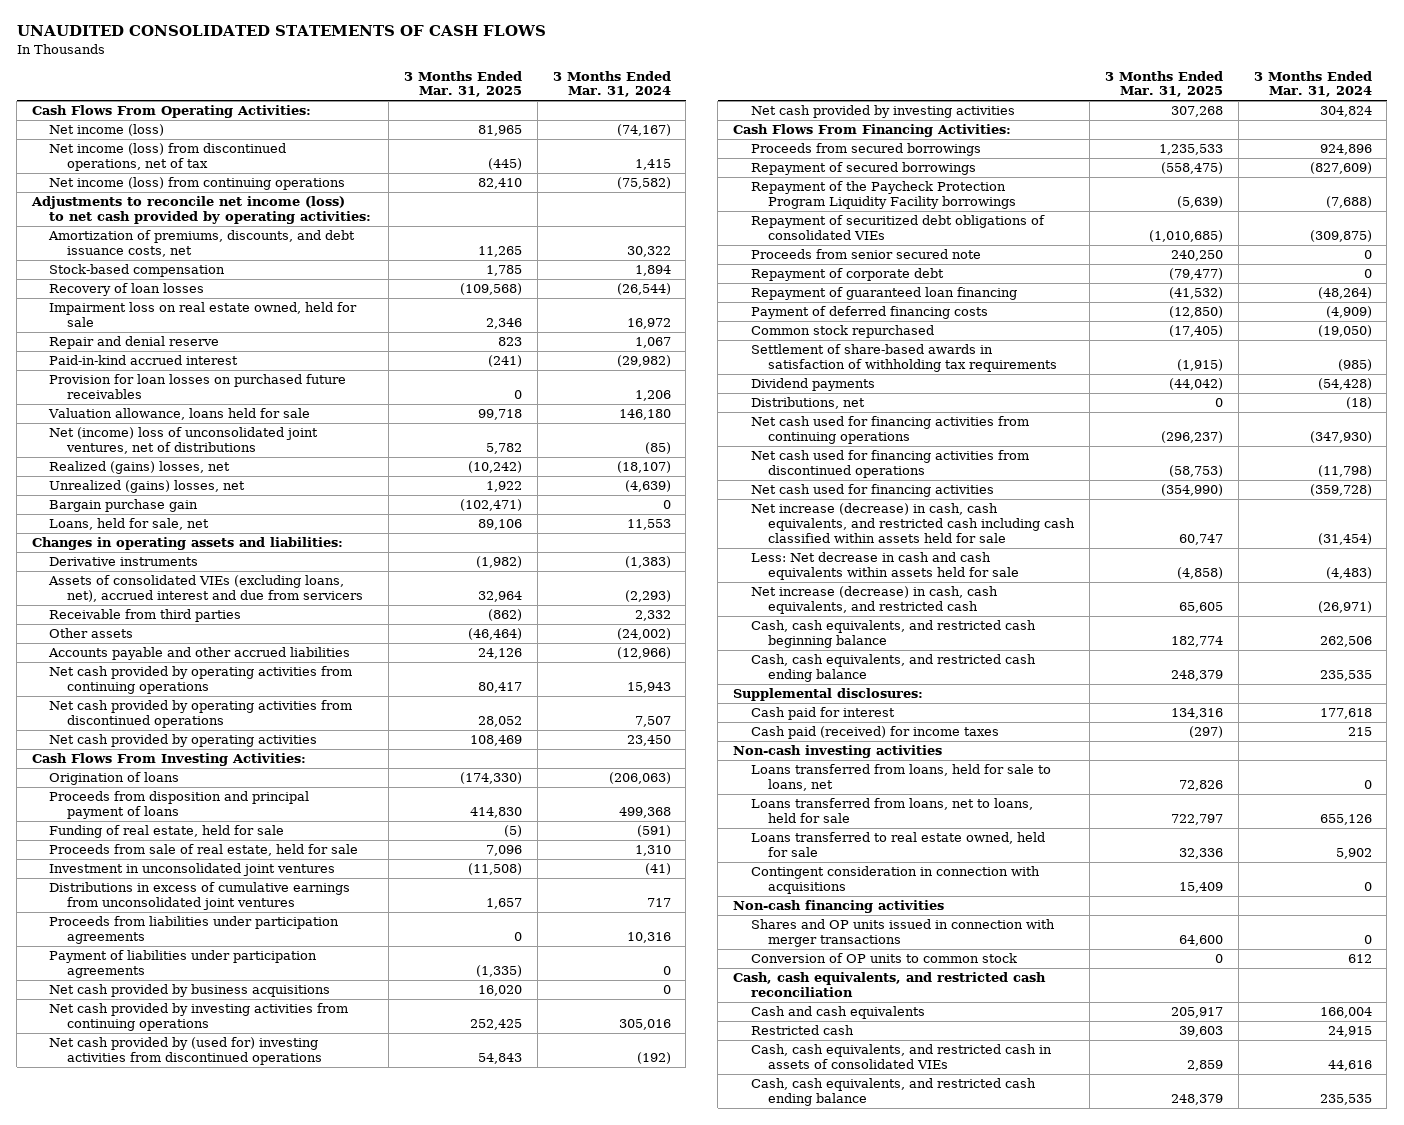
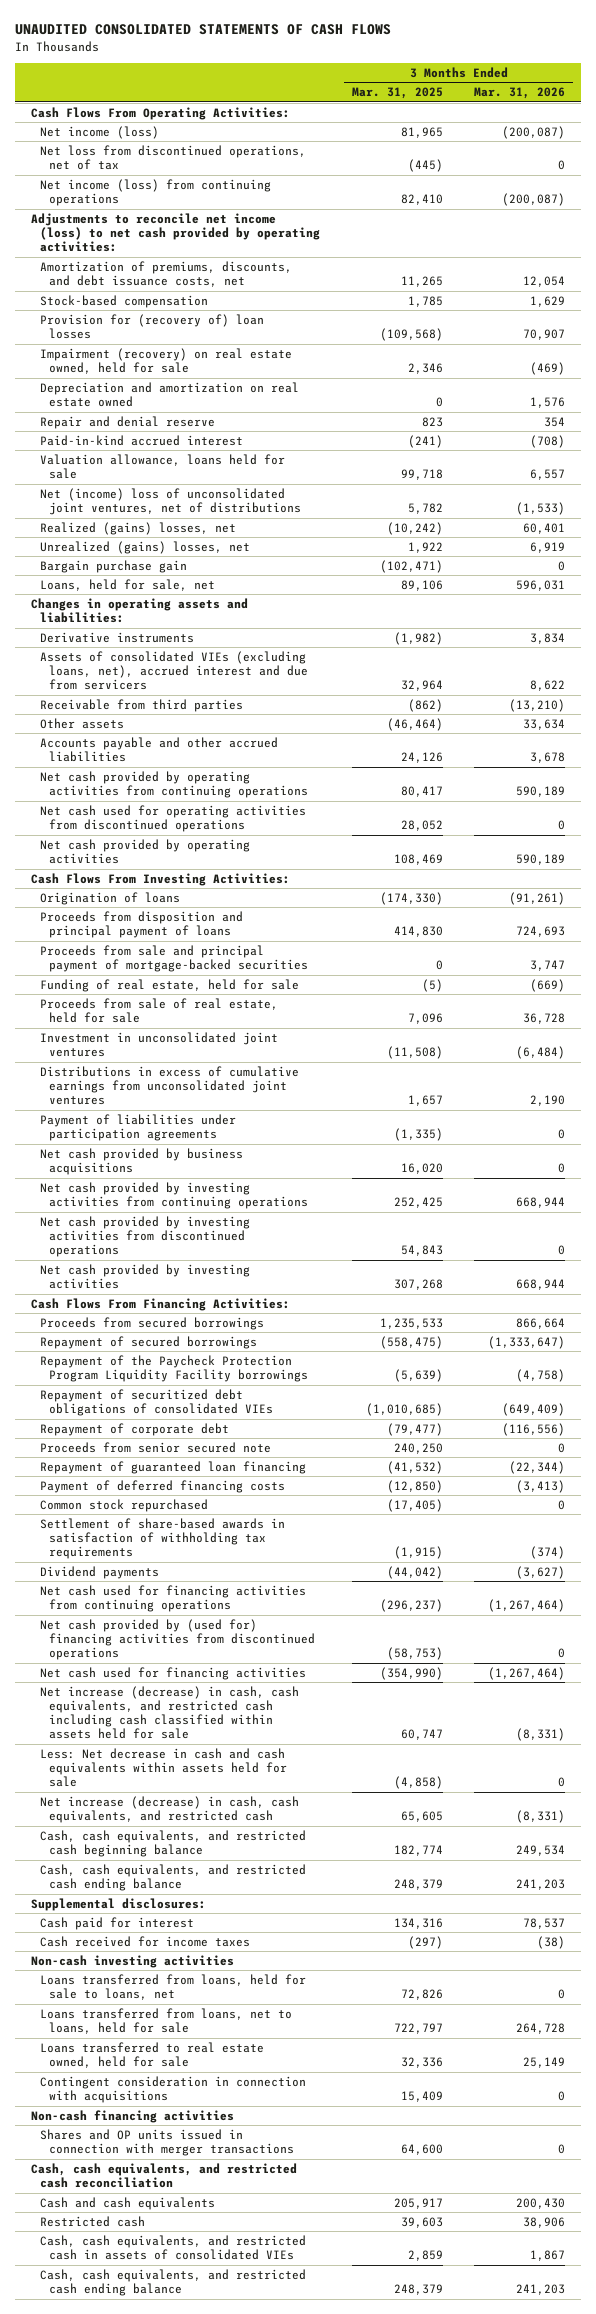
[552,70,671,98] 3 Months Ended Mar. 31, 2024 -> none
none -> [474,87,566,100] Mar. 31, 2026
[49,143,287,172] Net income (loss) from discontinued operations, net of tax -> [40,144,307,171] Net loss from discontinued operations, net of tax
[49,283,205,297] Recovery of loan losses -> [40,313,265,340] Provision for (recovery of) loan losses
[49,302,358,328] Impairment loss on real estate owned, held for sale -> [40,347,293,375] Impairment (recovery) on real estate owned, held for sale
none -> [40,381,300,408] Depreciation and amortization on real estate owned
[49,374,347,400] Provision for loan losses on purchased future receivables -> none
[49,700,353,729] Net cash provided by operating activities from discontinued operations -> [40,804,307,833] Net cash used for operating activities from discontinued operations
none -> [40,944,309,973] Proceeds from sale and principal payment of mortgage-backed securities
[49,916,340,945] Proceeds from liabilities under participation agreements -> none
[49,1037,322,1066] Net cash provided by (used for) investing activities from discontinued operations -> [40,1215,251,1258] Net cash provided by investing activities from discontinued operations
[750,249,981,260] Proceeds from senior secured note -> [40,1441,272,1453] Proceeds from senior secured note
[750,397,865,410] Distributions, net -> none
[750,450,1029,479] Net cash used for financing activities from discontinued operations -> [40,1618,316,1661] Net cash provided by (used for) financing activities from discontinued operations
[750,726,999,740] Cash paid (received) for income taxes -> [40,1935,251,1947] Cash received for income taxes
[750,953,1017,964] Conversion of OP units to common stock -> none

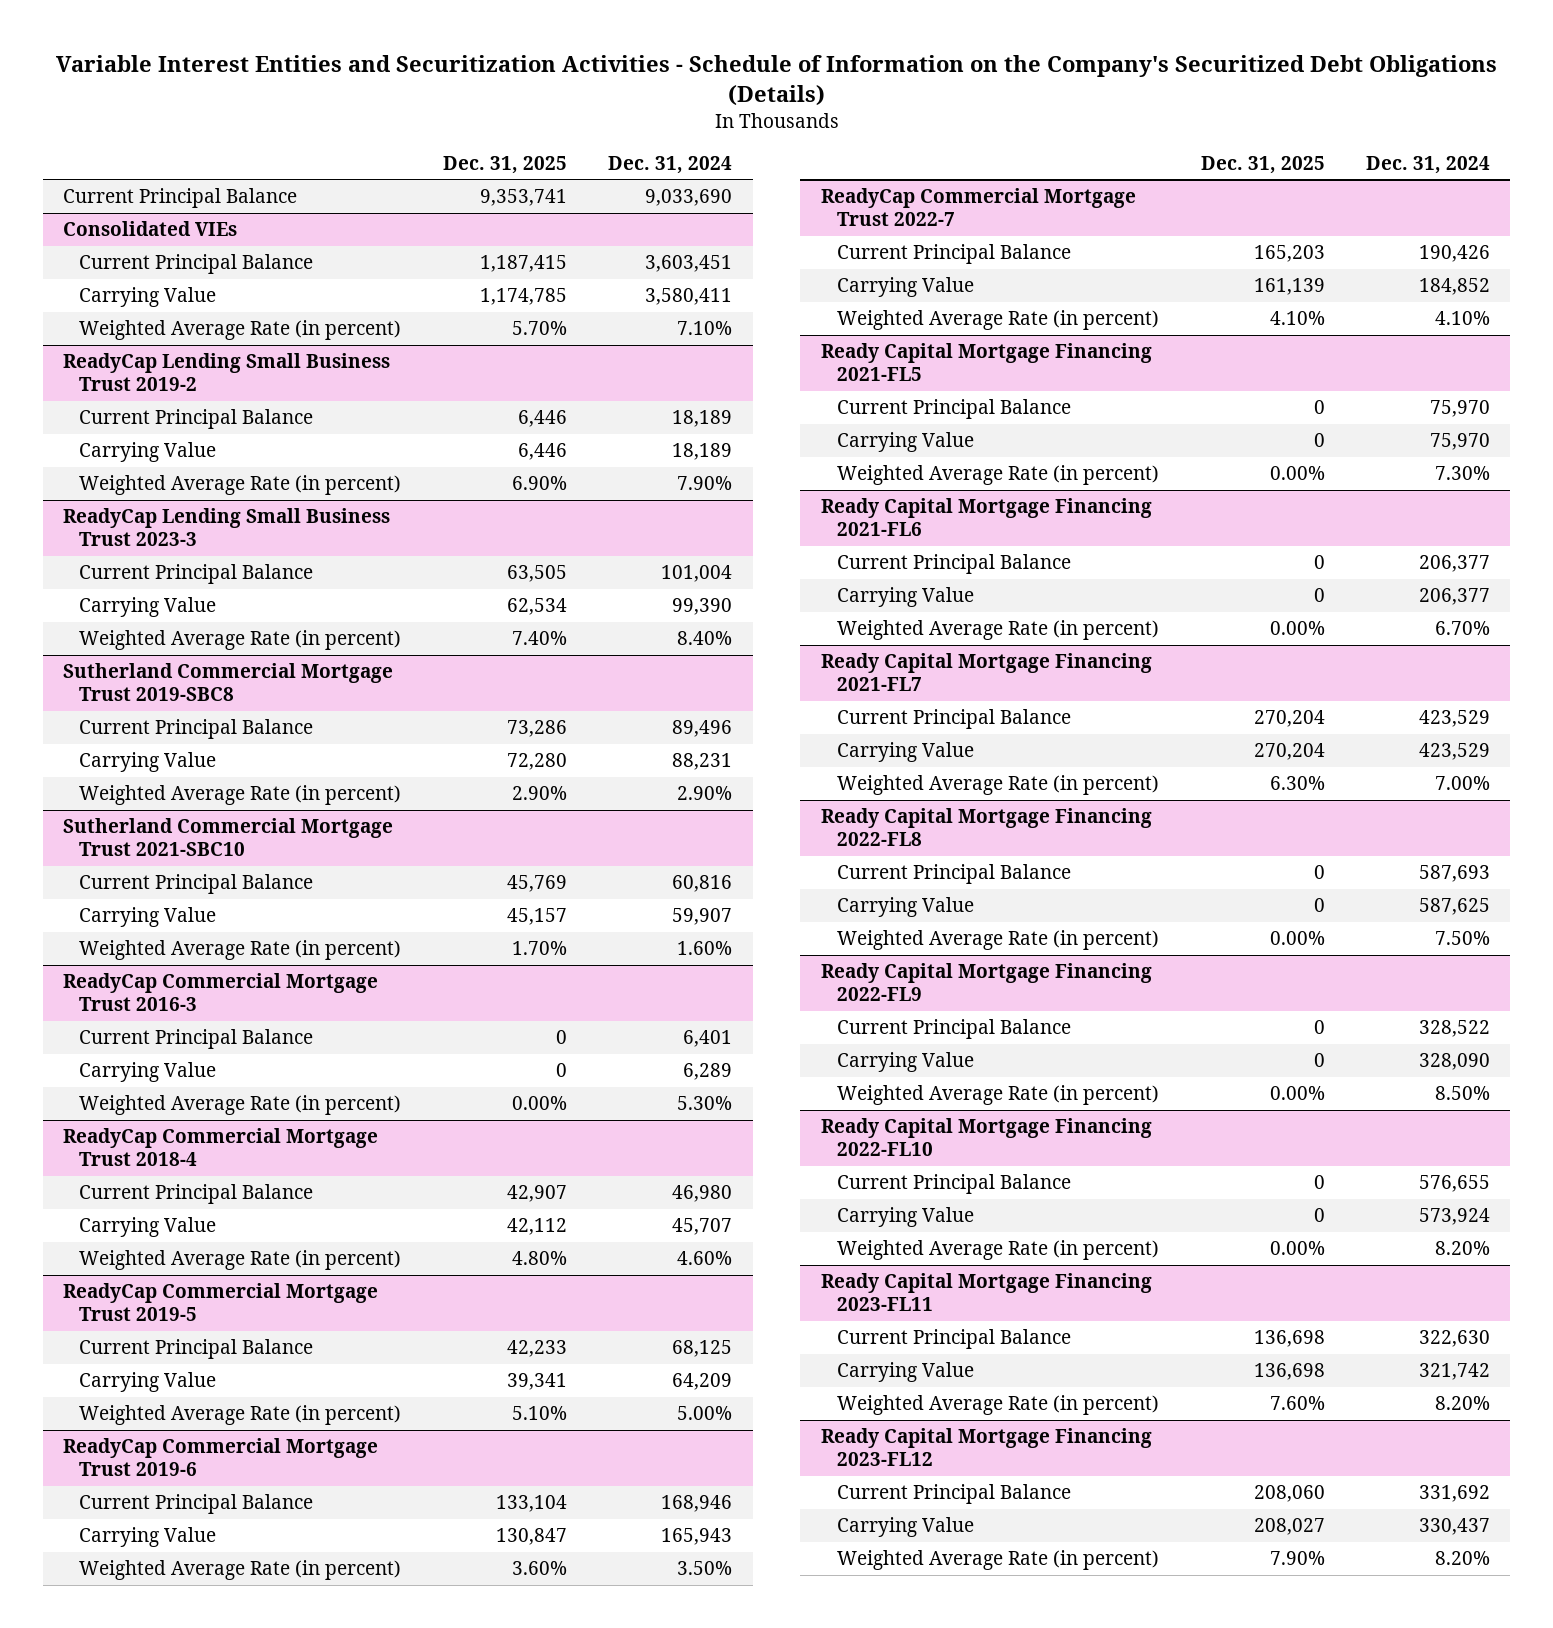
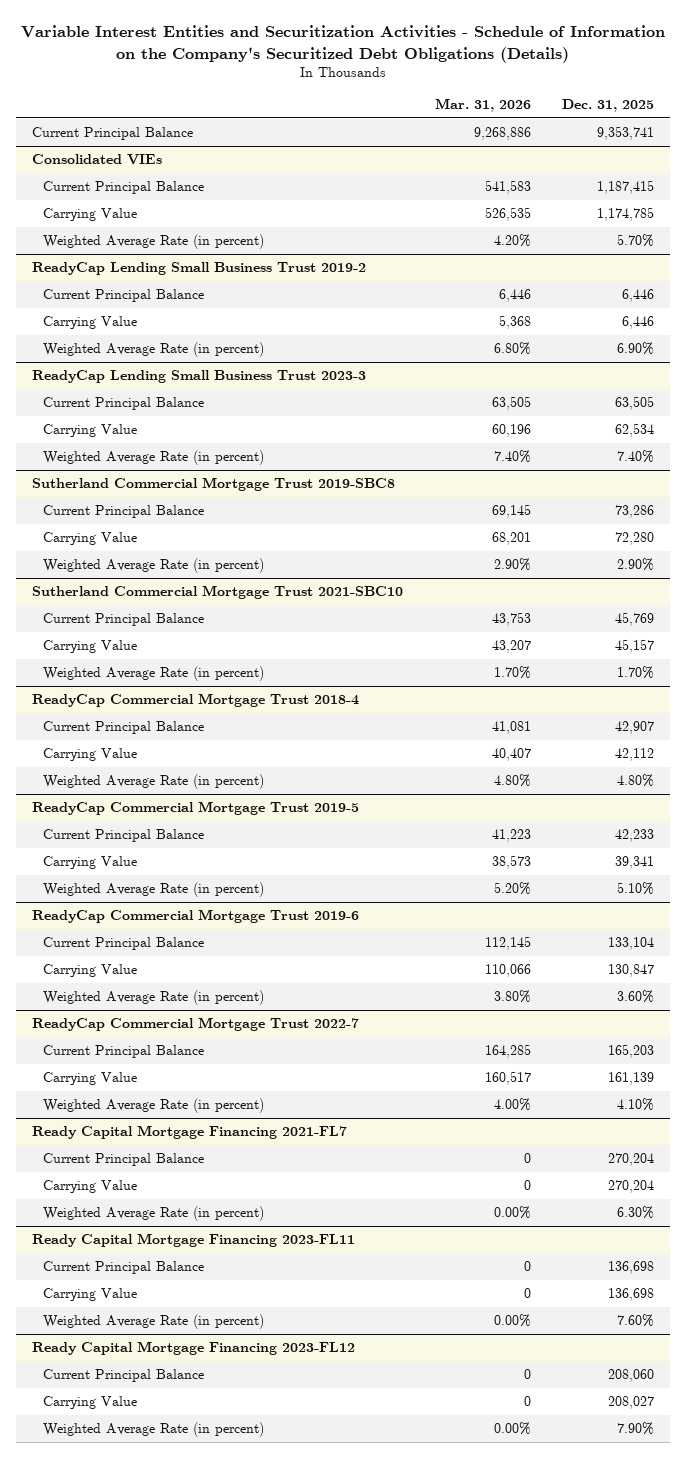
[608,155,733,174] Dec. 31, 2024 -> none
none -> [434,98,531,113] Mar. 31, 2026
[63,973,379,1012] ReadyCap Commercial Mortgage Trust 2016-3 -> none
[79,1029,314,1050] Current Principal Balance -> none
[79,1062,217,1083] Carrying Value -> none
[79,1095,402,1116] Weighted Average Rate (in percent) -> none
[821,343,1153,382] Ready Capital Mortgage Financing 2021-FL5 -> none
[837,399,1072,420] Current Principal Balance -> none
[837,432,975,453] Carrying Value -> none
[837,465,1160,486] Weighted Average Rate (in percent) -> none
[821,498,1153,537] Ready Capital Mortgage Financing 2021-FL6 -> none
[837,554,1072,575] Current Principal Balance -> none
[837,587,975,608] Carrying Value -> none
[837,620,1160,641] Weighted Average Rate (in percent) -> none
[821,808,1153,847] Ready Capital Mortgage Financing 2022-FL8 -> none
[837,864,1072,885] Current Principal Balance -> none
[837,897,975,918] Carrying Value -> none
[837,930,1160,951] Weighted Average Rate (in percent) -> none
[821,963,1153,1002] Ready Capital Mortgage Financing 2022-FL9 -> none
[837,1019,1072,1040] Current Principal Balance -> none
[837,1052,975,1073] Carrying Value -> none
[837,1085,1160,1106] Weighted Average Rate (in percent) -> none
[821,1118,1153,1157] Ready Capital Mortgage Financing 2022-FL10 -> none
[837,1174,1072,1195] Current Principal Balance -> none
[837,1207,975,1228] Carrying Value -> none
[837,1240,1160,1261] Weighted Average Rate (in percent) -> none

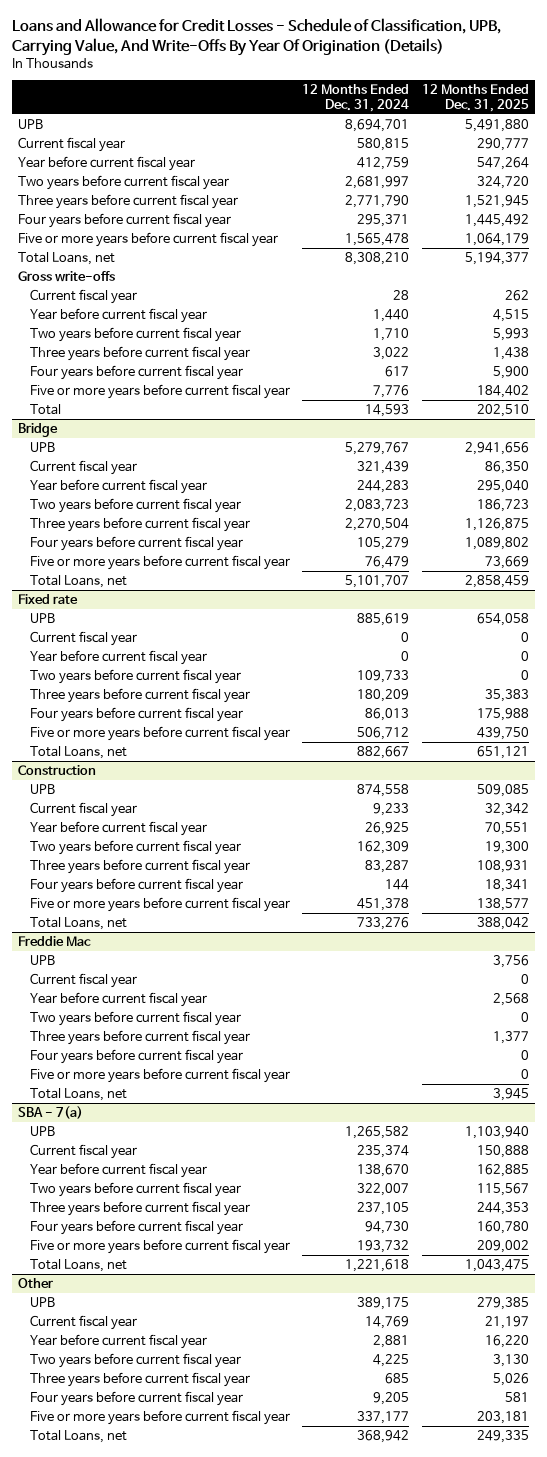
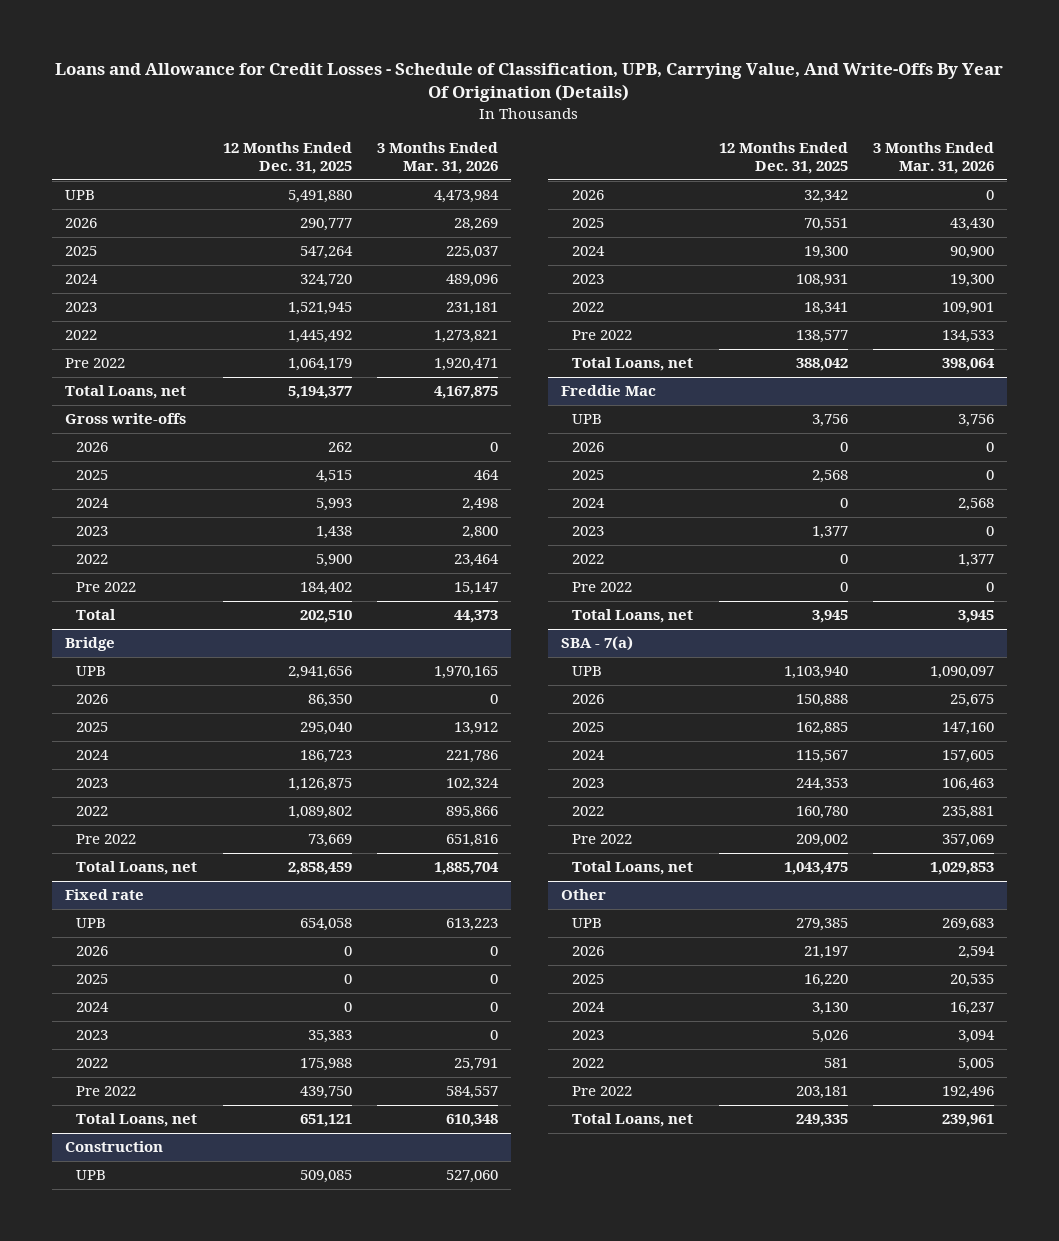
[302,84,410,112] 12 Months Ended Dec. 31, 2024 -> none
none -> [377,141,499,175] 3 Months Ended Mar. 31, 2026
[17,137,125,153] Current fiscal year -> [64,218,97,229] 2026
[17,156,195,172] Year before current fiscal year -> [64,246,97,257] 2025
[17,175,229,191] Two years before current fiscal year -> [64,274,98,285] 2024
[17,194,238,210] Three years before current fiscal year -> [64,302,97,313] 2023
[17,213,231,229] Four years before current fiscal year -> [64,330,97,341] 2022
[17,232,278,248] Five or more years before current fiscal year -> [64,358,125,369] Pre 2022
[29,289,137,305] Current fiscal year -> [76,442,109,453] 2026
[29,308,207,324] Year before current fiscal year -> [76,470,109,481] 2025
[29,327,241,343] Two years before current fiscal year -> [76,498,110,509] 2024
[29,346,250,362] Three years before current fiscal year -> [76,526,109,537] 2023
[29,365,243,381] Four years before current fiscal year -> [76,554,109,565] 2022
[29,384,290,400] Five or more years before current fiscal year -> [76,582,137,593] Pre 2022
[29,460,137,476] Current fiscal year -> [76,694,109,705] 2026
[29,479,207,495] Year before current fiscal year -> [76,722,109,733] 2025
[29,498,241,514] Two years before current fiscal year -> [76,750,110,761] 2024
[29,517,250,533] Three years before current fiscal year -> [76,778,109,789] 2023
[29,536,243,552] Four years before current fiscal year -> [76,806,109,817] 2022
[29,555,290,571] Five or more years before current fiscal year -> [76,834,137,845] Pre 2022
[29,631,137,647] Current fiscal year -> [76,946,109,957] 2026
[29,650,207,666] Year before current fiscal year -> [76,974,109,985] 2025
[29,669,241,685] Two years before current fiscal year -> [76,1002,110,1013] 2024
[29,688,250,704] Three years before current fiscal year -> [76,1030,109,1041] 2023
[29,707,243,723] Four years before current fiscal year -> [76,1058,109,1069] 2022
[29,726,290,742] Five or more years before current fiscal year -> [76,1086,137,1097] Pre 2022
[29,802,137,818] Current fiscal year -> [572,190,605,201] 2026
[29,821,207,837] Year before current fiscal year -> [572,218,605,229] 2025
[29,840,241,856] Two years before current fiscal year -> [572,246,606,257] 2024
[29,859,250,875] Three years before current fiscal year -> [572,274,605,285] 2023
[29,878,243,894] Four years before current fiscal year -> [572,302,605,313] 2022
[29,897,290,913] Five or more years before current fiscal year -> [572,330,633,341] Pre 2022
[29,973,137,989] Current fiscal year -> [572,442,605,453] 2026
[29,992,207,1008] Year before current fiscal year -> [572,470,605,481] 2025
[29,1011,241,1027] Two years before current fiscal year -> [572,498,606,509] 2024
[29,1030,250,1046] Three years before current fiscal year -> [572,526,605,537] 2023
[29,1049,243,1065] Four years before current fiscal year -> [572,554,605,565] 2022
[29,1068,290,1084] Five or more years before current fiscal year -> [572,582,633,593] Pre 2022
[29,1144,137,1160] Current fiscal year -> [572,694,605,705] 2026
[29,1163,207,1179] Year before current fiscal year -> [572,722,605,733] 2025
[29,1182,241,1198] Two years before current fiscal year -> [572,750,606,761] 2024
[29,1201,250,1217] Three years before current fiscal year -> [572,778,605,789] 2023
[29,1220,243,1236] Four years before current fiscal year -> [572,806,605,817] 2022
[29,1239,290,1255] Five or more years before current fiscal year -> [572,834,633,845] Pre 2022
[29,1315,137,1331] Current fiscal year -> [572,946,605,957] 2026
[29,1334,207,1350] Year before current fiscal year -> [572,974,605,985] 2025
[29,1353,241,1369] Two years before current fiscal year -> [572,1002,606,1013] 2024
[29,1372,250,1388] Three years before current fiscal year -> [572,1030,605,1041] 2023
[29,1391,243,1407] Four years before current fiscal year -> [572,1058,605,1069] 2022
[29,1410,290,1426] Five or more years before current fiscal year -> [572,1086,633,1097] Pre 2022

